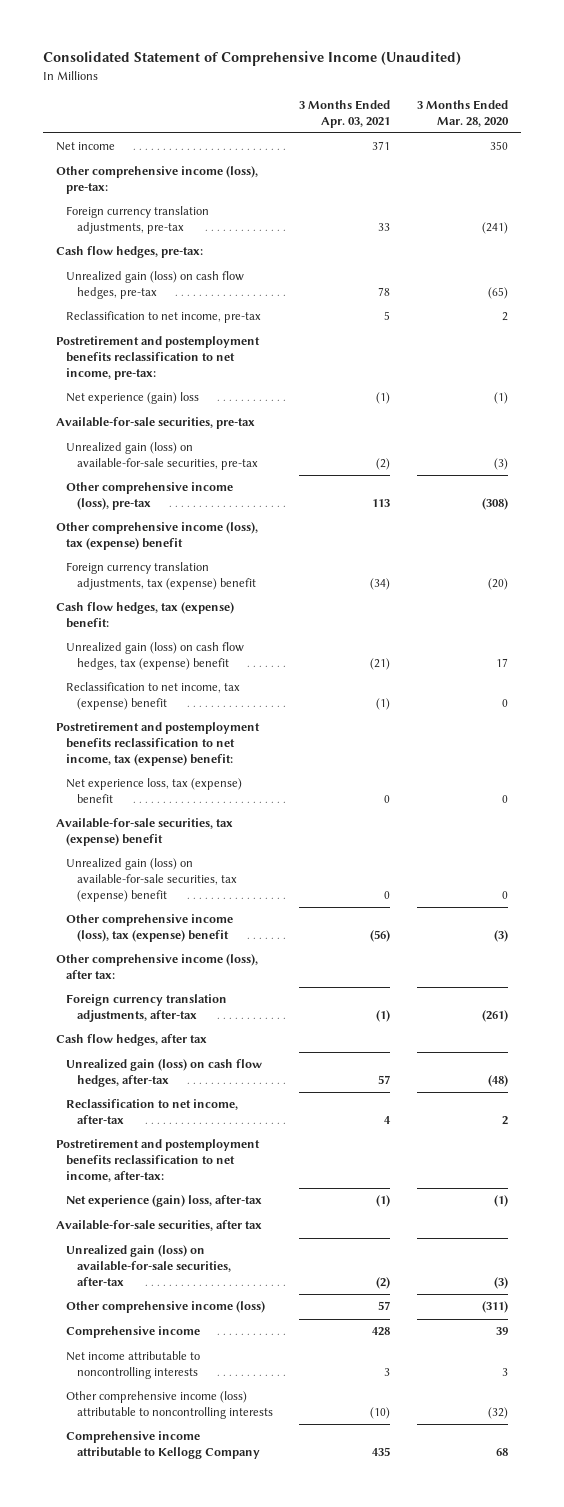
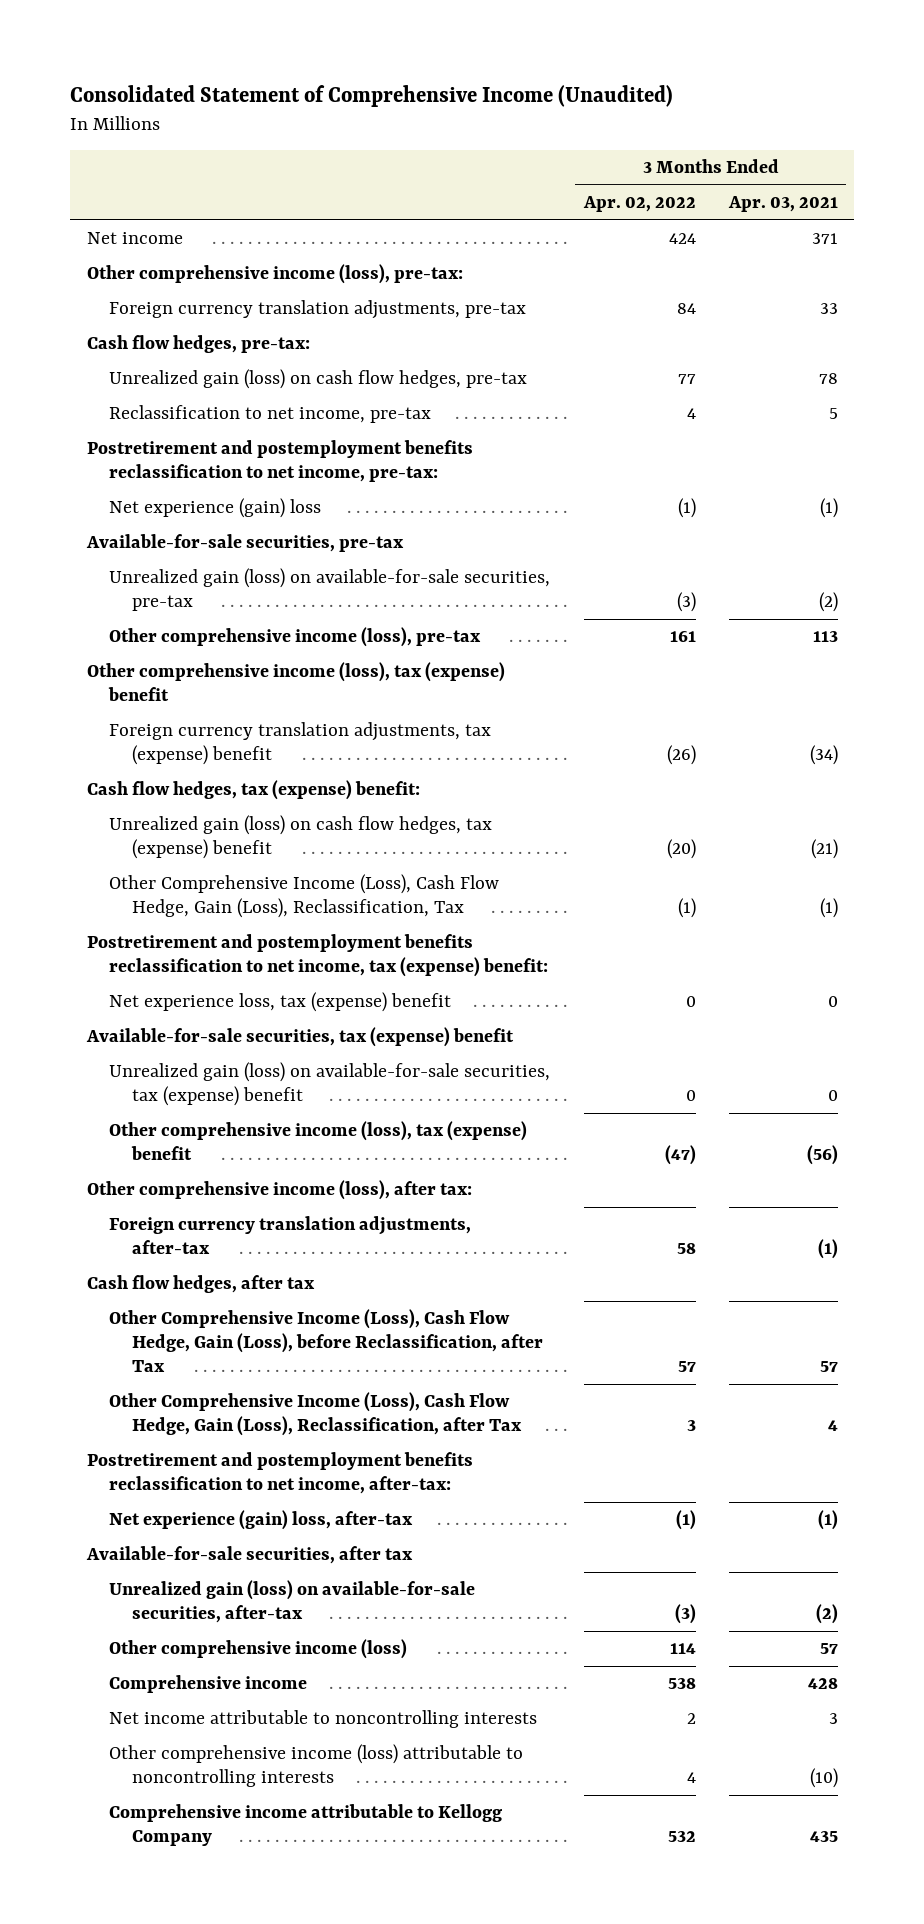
[417,99,510,127] 3 Months Ended Mar. 28, 2020 -> none
none -> [582,196,696,213] Apr. 02, 2022
[66,682,241,711] Reclassification to net income, tax (expense) benefit -> none
none -> [109,874,500,919] Other Comprehensive Income (Loss), Cash Flow Hedge, Gain (Loss), Reclassification, Tax
[66,1059,263,1088] Unrealized gain (loss) on cash flow hedges, after-tax -> none
[66,1099,239,1125] Reclassification to net income, after-tax -> none
none -> [109,1309,544,1373] Other Comprehensive Income (Loss), Cash Flow Hedge, Gain (Loss), before Reclassification, after Tax
none -> [109,1392,523,1437] Other Comprehensive Income (Loss), Cash Flow Hedge, Gain (Loss), Reclassification, after Tax

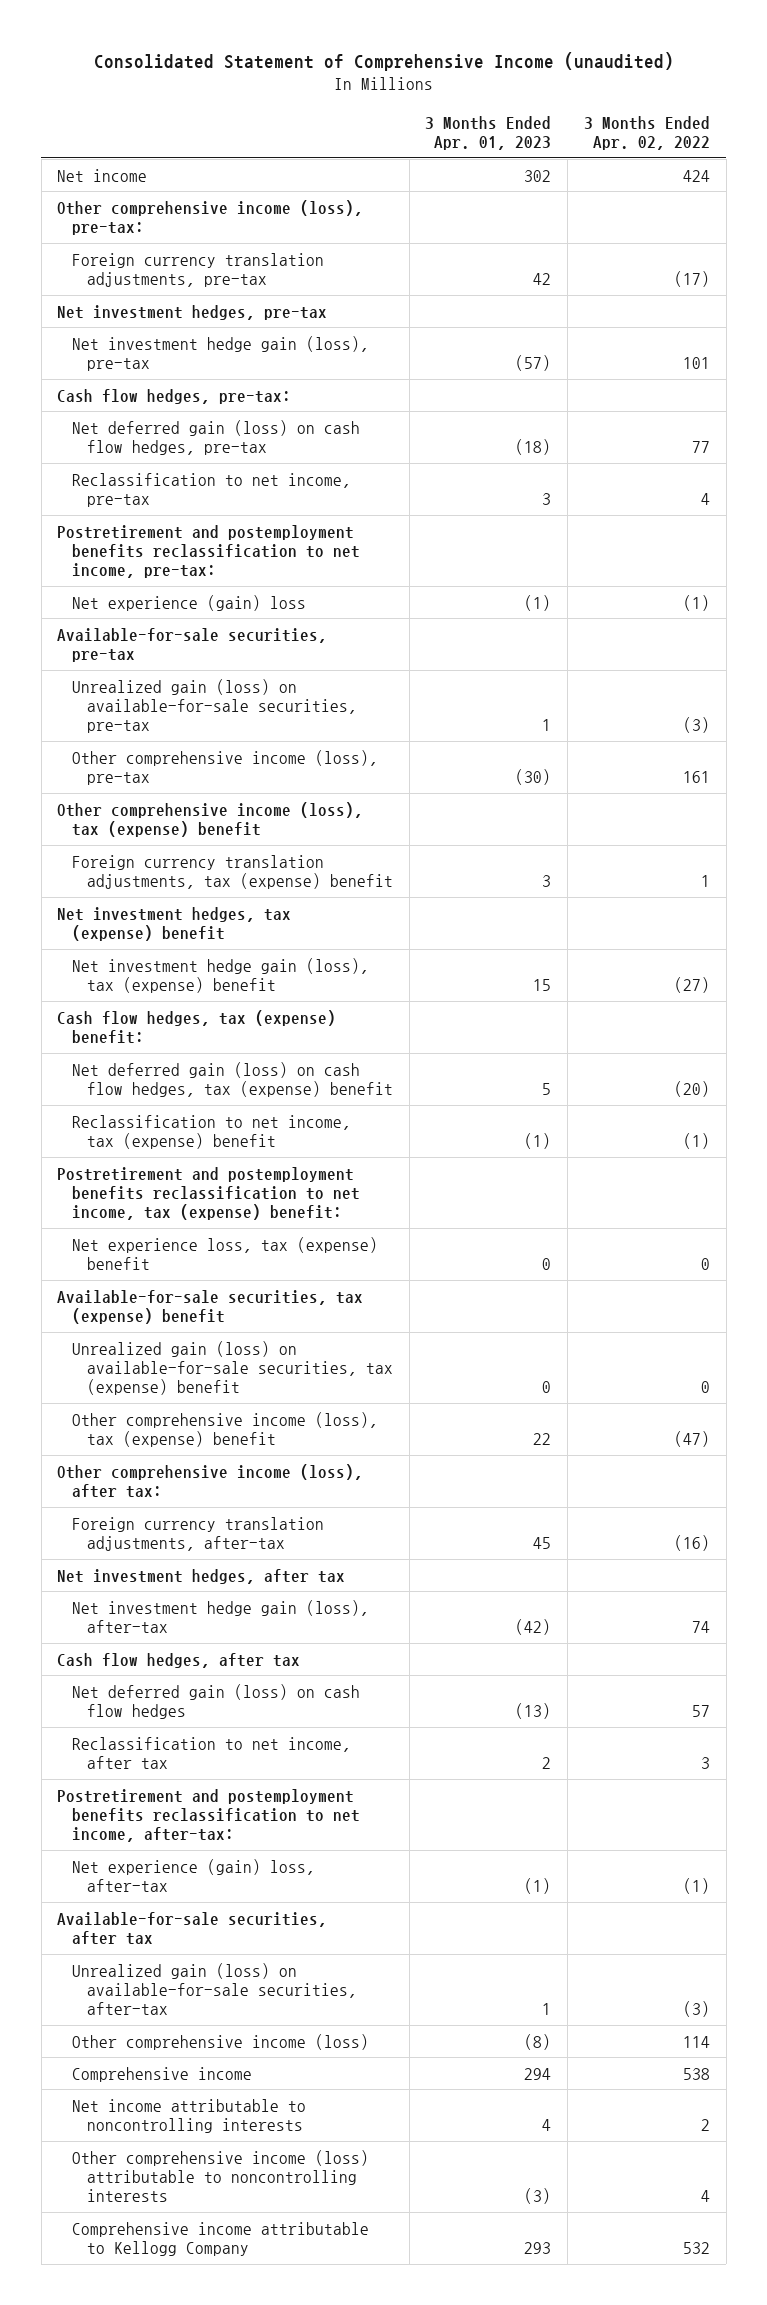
[70,84,674,107] Consolidated Statement of Comprehensive Income (Unaudited) -> [93,51,674,71] Consolidated Statement of Comprehensive Income (unaudited)
[727,196,838,213] Apr. 03, 2021 -> none
none -> [425,115,552,151] 3 Months Ended Apr. 01, 2023
[676,303,696,315] 84 -> [673,270,710,287] (17)
none -> [57,304,328,320] Net investment hedges, pre-tax
none -> [72,335,370,371] Net investment hedge gain (loss), pre-tax
[109,369,528,390] Unrealized gain (loss) on cash flow hedges, pre-tax -> [72,419,361,455] Net deferred gain (loss) on cash flow hedges, pre-tax
[666,745,696,766] (26) -> [700,874,710,887] 1
none -> [57,906,292,941] Net investment hedges, tax (expense) benefit
none -> [72,957,370,993] Net investment hedge gain (loss), tax (expense) benefit
[109,815,493,860] Unrealized gain (loss) on cash flow hedges, tax (expense) benefit -> [72,1061,393,1097] Net deferred gain (loss) on cash flow hedges, tax (expense) benefit
[109,874,500,919] Other Comprehensive Income (Loss), Cash Flow Hedge, Gain (Loss), Reclassification, Tax -> [72,1114,352,1149] Reclassification to net income, tax (expense) benefit
[676,1243,696,1255] 58 -> [673,1534,710,1551] (16)
none -> [57,1568,346,1584] Net investment hedges, after tax
none -> [72,1599,370,1633] Net investment hedge gain (loss), after-tax
[109,1309,544,1373] Other Comprehensive Income (Loss), Cash Flow Hedge, Gain (Loss), before Reclassification, after Tax -> [72,1683,361,1719] Net deferred gain (loss) on cash flow hedges
[109,1392,523,1437] Other Comprehensive Income (Loss), Cash Flow Hedge, Gain (Loss), Reclassification, after Tax -> [72,1736,352,1769] Reclassification to net income, after tax

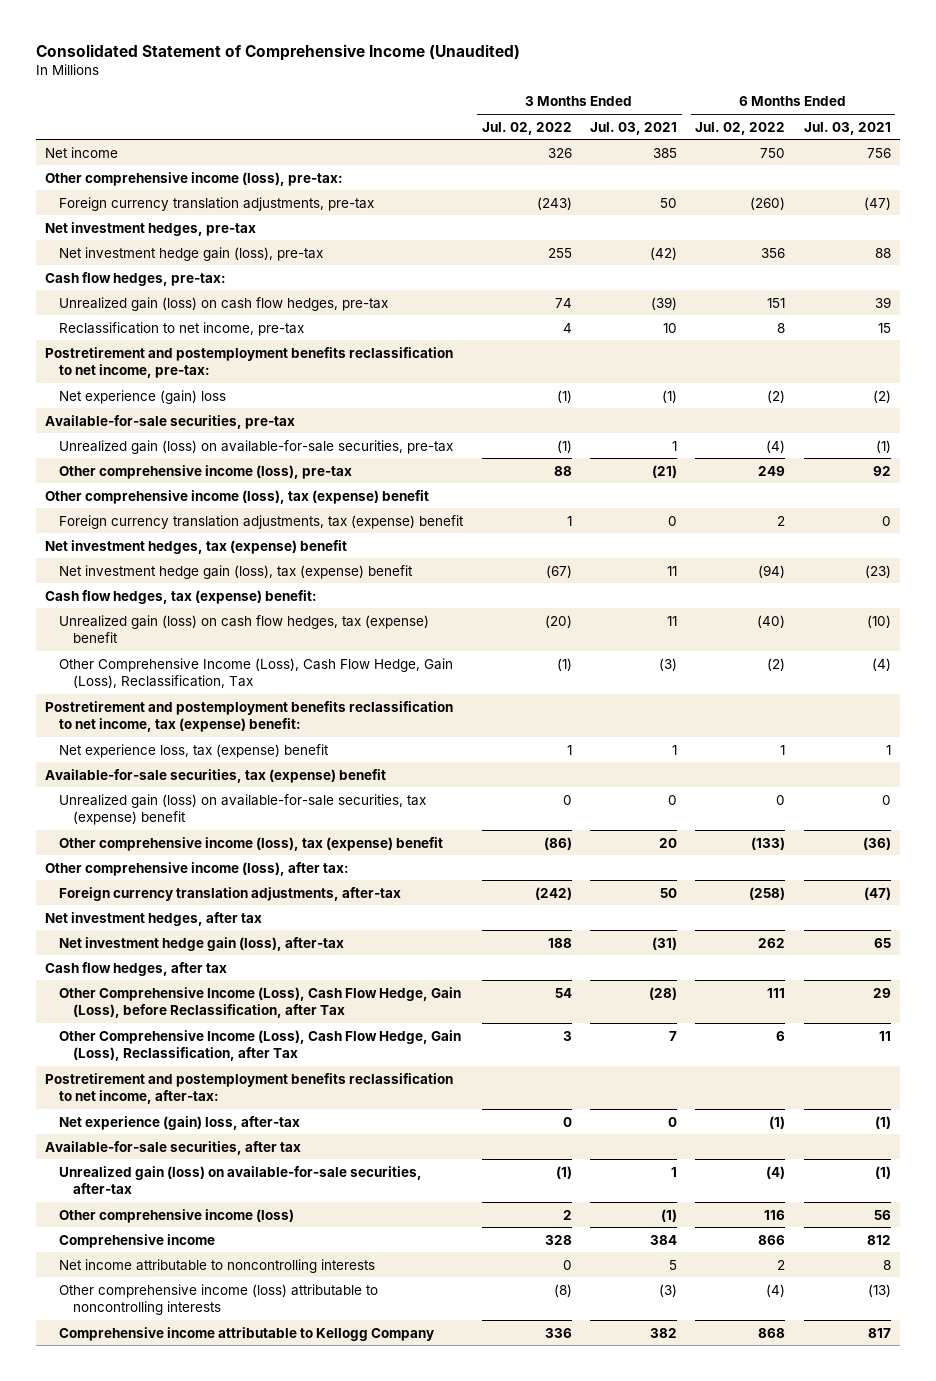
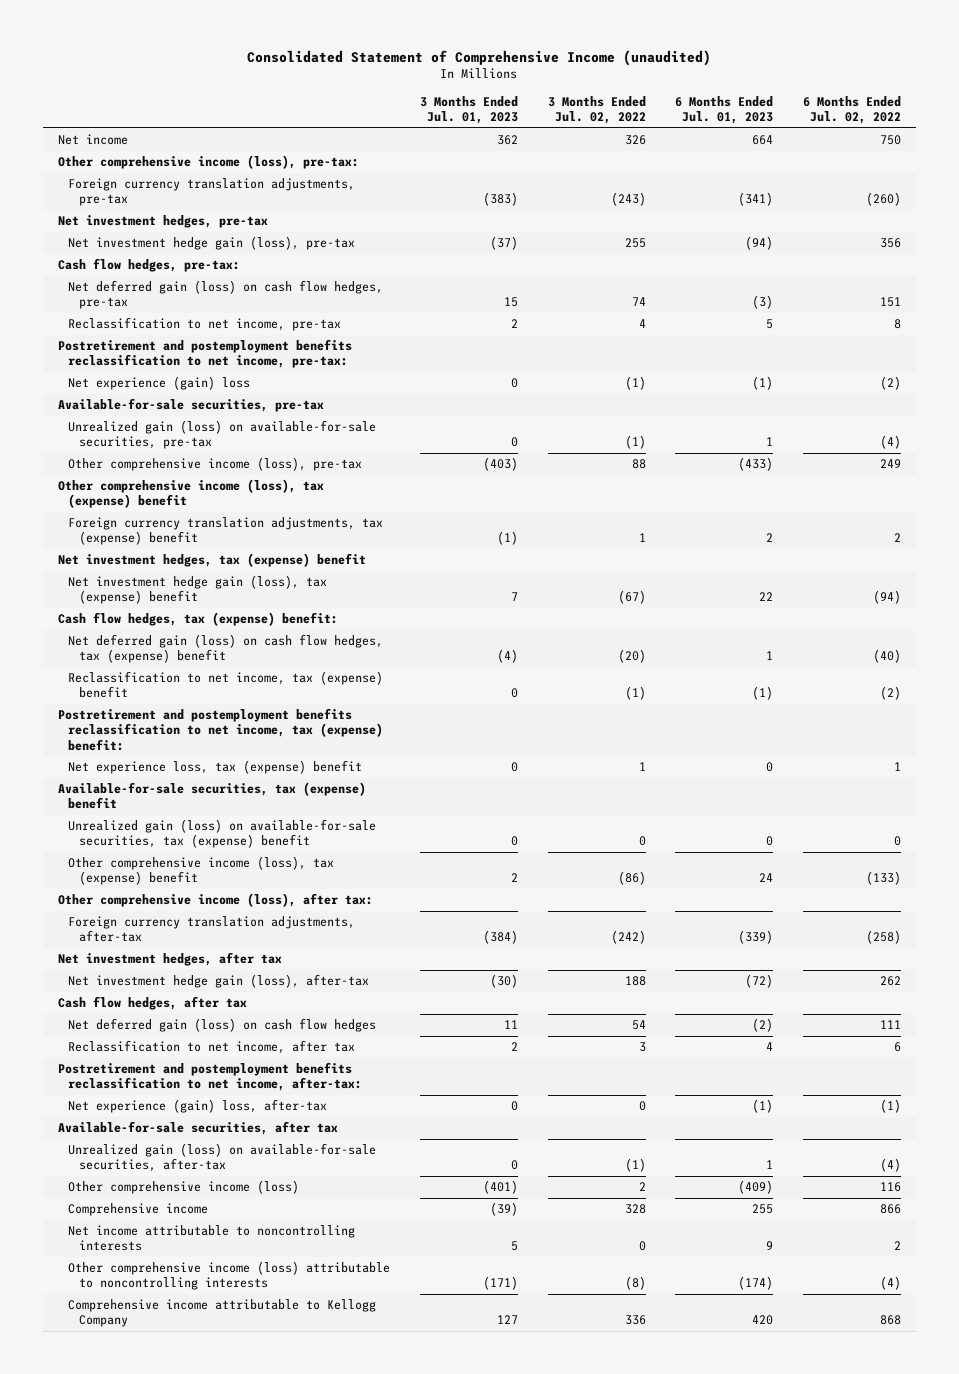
[36,44,521,62] Consolidated Statement of Comprehensive Income (Unaudited) -> [247,49,712,66] Consolidated Statement of Comprehensive Income (unaudited)
[589,121,677,135] Jul. 03, 2021 -> none
[803,121,891,135] Jul. 03, 2021 -> none
none -> [420,96,519,125] 3 Months Ended Jul. 01, 2023
none -> [675,96,774,125] 6 Months Ended Jul. 01, 2023
[59,296,389,311] Unrealized gain (loss) on cash flow hedges, pre-tax -> [68,280,384,310] Net deferred gain (loss) on cash flow hedges, pre-tax
[59,614,430,643] Unrealized gain (loss) on cash flow hedges, tax (expense) benefit -> [68,634,384,664] Net deferred gain (loss) on cash flow hedges, tax (expense) benefit
[59,657,454,688] Other Comprehensive Income (Loss), Cash Flow Hedge, Gain (Loss), Reclassification, Tax -> [68,671,384,699] Reclassification to net income, tax (expense) benefit
[59,986,462,1018] Other Comprehensive Income (Loss), Cash Flow Hedge, Gain (Loss), before Reclassification, after Tax -> [68,1018,377,1033] Net deferred gain (loss) on cash flow hedges
[59,1029,462,1061] Other Comprehensive Income (Loss), Cash Flow Hedge, Gain (Loss), Reclassification, after Tax -> [68,1040,356,1055] Reclassification to net income, after tax

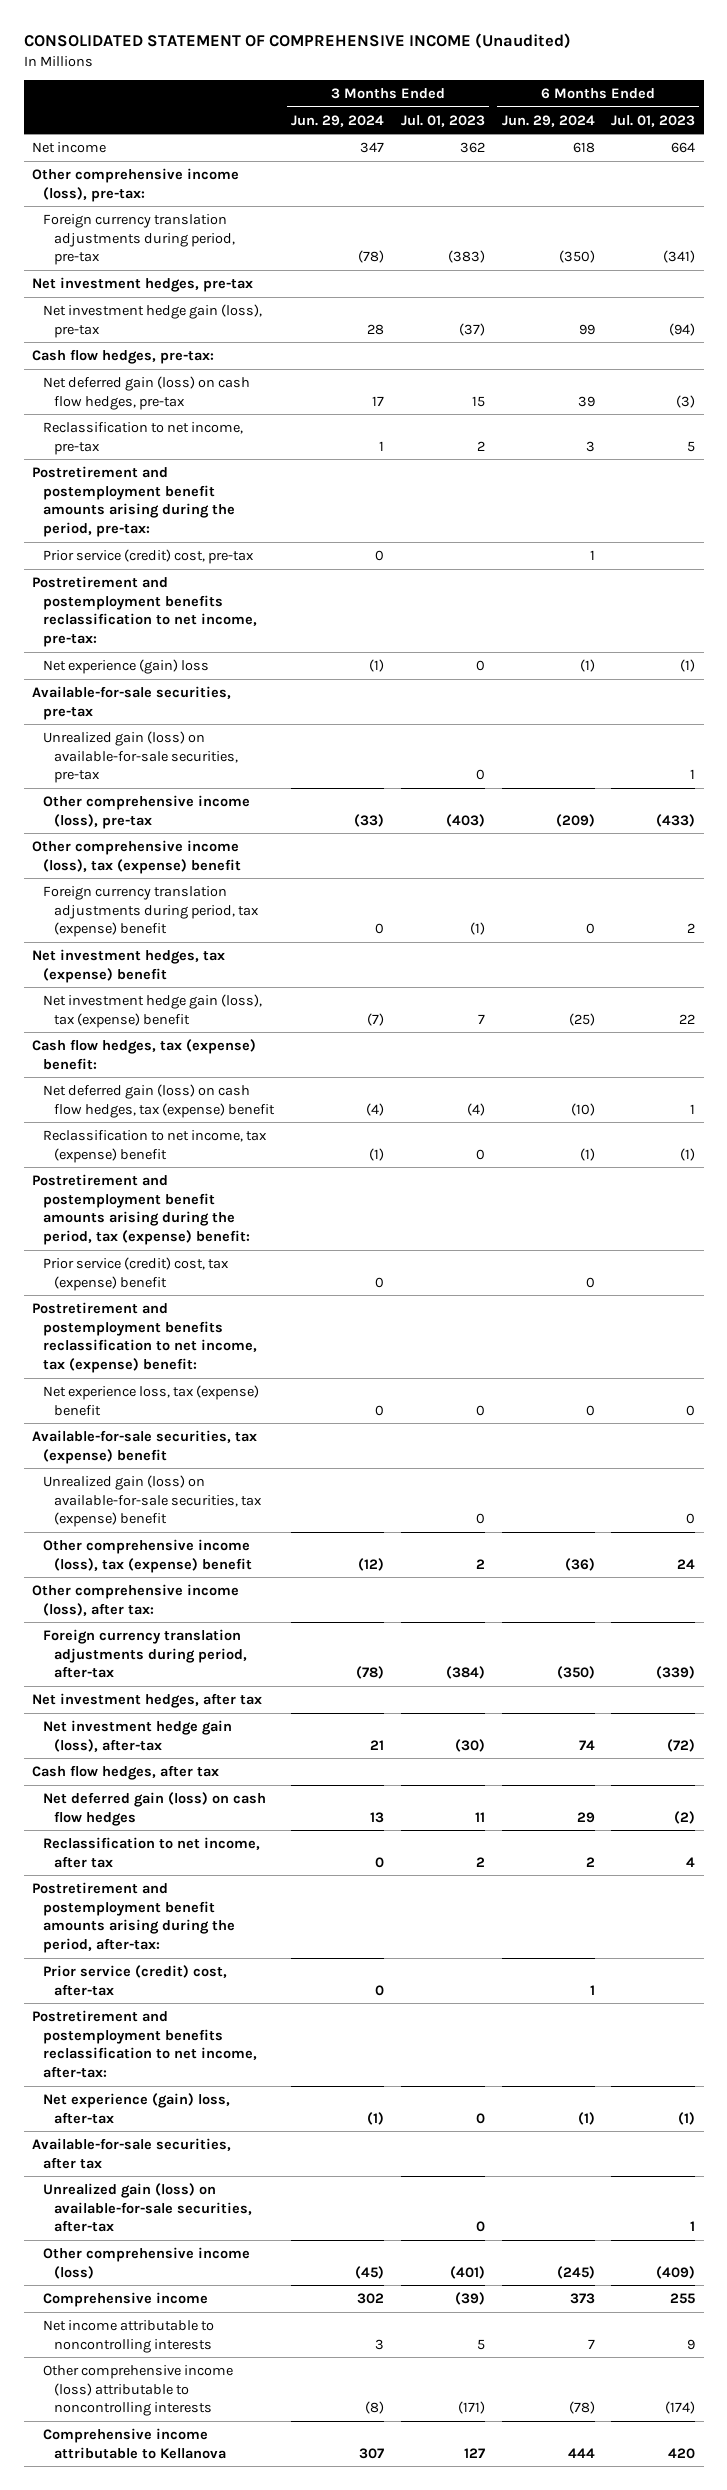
[247,49,712,66] Consolidated Statement of Comprehensive Income (unaudited) -> [23,33,571,49] CONSOLIDATED STATEMENT OF COMPREHENSIVE INCOME (Unaudited)
[547,96,646,125] 3 Months Ended Jul. 02, 2022 -> none
[803,96,902,125] 6 Months Ended Jul. 02, 2022 -> none
none -> [291,114,385,127] Jun. 29, 2024
none -> [501,114,595,127] Jun. 29, 2024
[68,178,356,207] Foreign currency translation adjustments, pre-tax -> [43,213,236,266] Foreign currency translation adjustments during period, pre-tax
none -> [31,465,236,538] Postretirement and postemployment benefit amounts arising during the period, pre-tax:
none -> [43,548,255,564] Prior service (credit) cost, pre-tax
[68,517,384,546] Foreign currency translation adjustments, tax (expense) benefit -> [43,885,260,938] Foreign currency translation adjustments during period, tax (expense) benefit
none -> [31,1173,251,1246] Postretirement and postemployment benefit amounts arising during the period, tax (expense) benefit:
none -> [43,1256,230,1291] Prior service (credit) cost, tax (expense) benefit
[68,916,356,943] Foreign currency translation adjustments, after-tax -> [43,1628,248,1679] Foreign currency translation adjustments during period, after-tax
none -> [31,1881,236,1954] Postretirement and postemployment benefit amounts arising during the period, after-tax:
none -> [43,1964,228,1996] Prior service (credit) cost, after-tax
[68,1299,377,1328] Comprehensive income attributable to Kellogg Company -> [43,2427,227,2459] Comprehensive income attributable to Kellanova

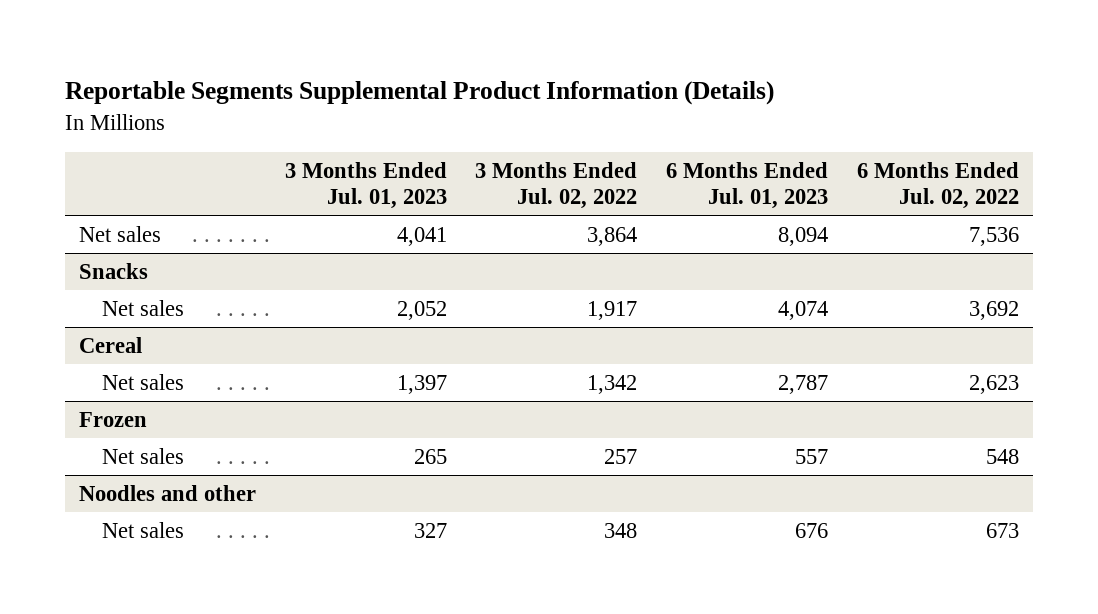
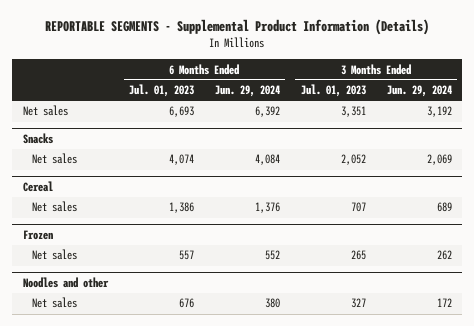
[64,81,774,106] Reportable Segments Supplemental Product Information (Details) -> [45,19,430,36] REPORTABLE SEGMENTS - Supplemental Product Information (Details)
[475,161,638,210] 3 Months Ended Jul. 02, 2022 -> none
[856,161,1019,210] 6 Months Ended Jul. 02, 2022 -> none
none -> [214,85,280,98] Jun. 29, 2024
none -> [386,85,452,98] Jun. 29, 2024
[396,226,447,246] 4,041 -> [340,106,366,118] 3,351
[778,226,829,246] 8,094 -> [168,106,194,118] 6,693
[396,374,447,394] 1,397 -> [350,202,366,213] 707
[778,374,829,394] 2,787 -> [168,202,194,214] 1,386

